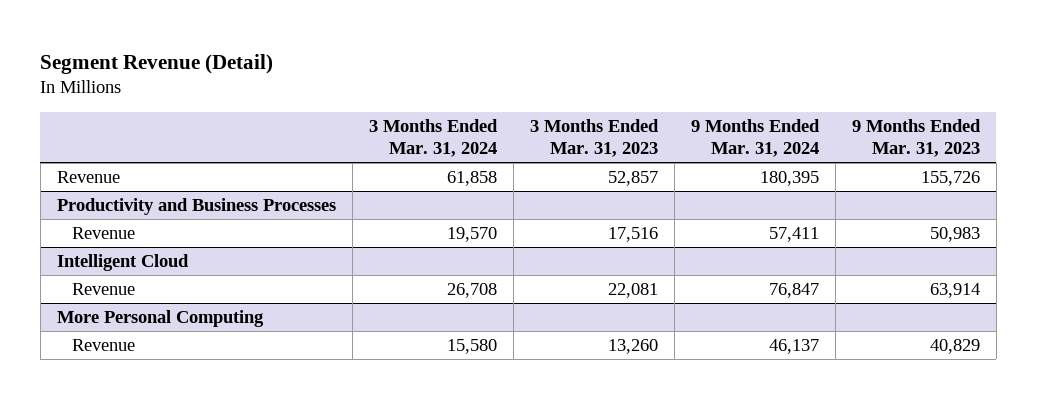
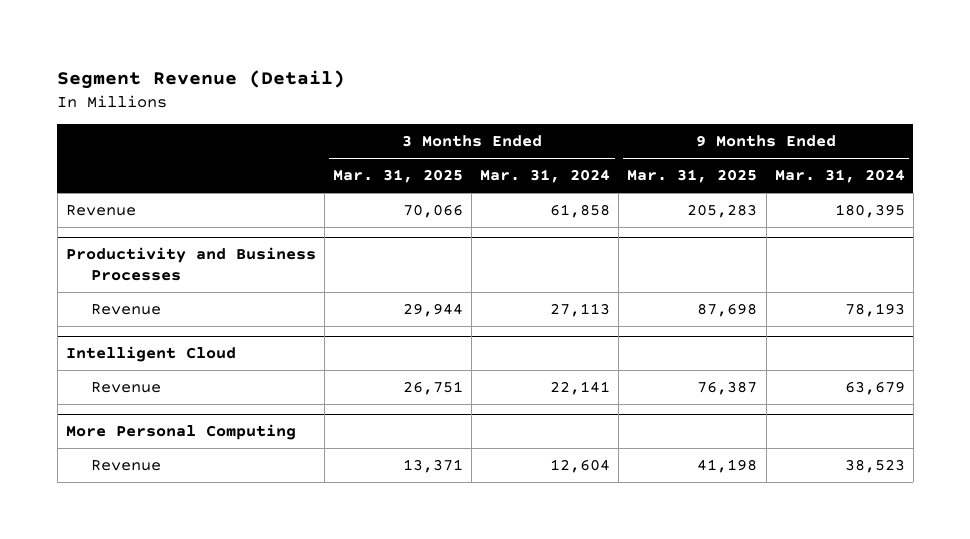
[529,118,659,157] 3 Months Ended Mar. 31, 2023 -> none
[851,118,981,157] 9 Months Ended Mar. 31, 2023 -> none
none -> [332,169,463,184] Mar. 31, 2025
none -> [627,169,758,184] Mar. 31, 2025
[446,227,497,243] 19,570 -> [550,303,611,318] 27,113
[768,227,819,243] 57,411 -> [844,303,905,318] 78,193
[446,283,497,299] 26,708 -> [550,381,611,396] 22,141
[768,283,819,299] 76,847 -> [844,381,905,396] 63,679
[446,339,497,355] 15,580 -> [550,459,611,474] 12,604
[768,339,819,355] 46,137 -> [844,459,905,474] 38,523

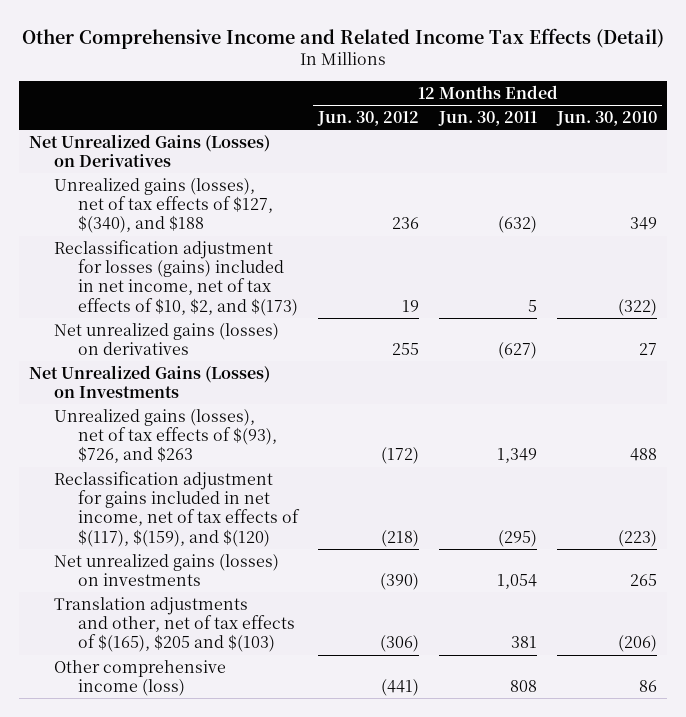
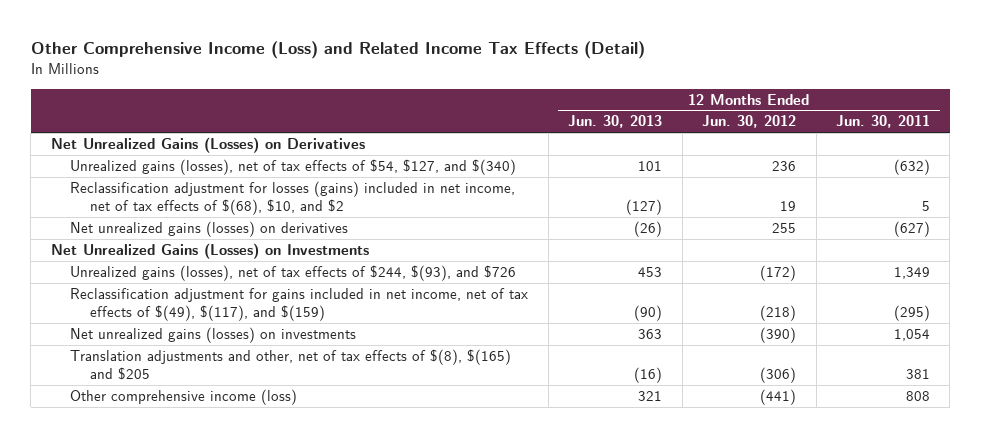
[22,27,665,49] Other Comprehensive Income and Related Income Tax Effects (Detail) -> [30,40,645,59] Other Comprehensive Income (Loss) and Related Income Tax Effects (Detail)
[556,110,658,126] Jun. 30, 2010 -> none
none -> [568,115,663,129] Jun. 30, 2013
[53,177,273,234] Unrealized gains (losses), net of tax effects of $127, $(340), and $188 -> [70,159,517,176] Unrealized gains (losses), net of tax effects of $54, $127, and $(340)
[53,239,298,316] Reclassification adjustment for losses (gains) included in net income, net of tax effects of $10, $2, and $(173) -> [70,181,516,216] Reclassification adjustment for losses (gains) included in net income, net of tax effects of $(68), $10, and $2
[53,408,277,464] Unrealized gains (losses), net of tax effects of $(93), $726, and $263 -> [70,265,517,282] Unrealized gains (losses), net of tax effects of $244, $(93), and $726
[53,470,300,547] Reclassification adjustment for gains included in net income, net of tax effects of $(117), $(159), and $(120) -> [70,288,529,322] Reclassification adjustment for gains included in net income, net of tax effects of $(49), $(117), and $(159)
[53,596,295,653] Translation adjustments and other, net of tax effects of $(165), $205 and $(103) -> [70,349,512,381] Translation adjustments and other, net of tax effects of $(8), $(165) and $205

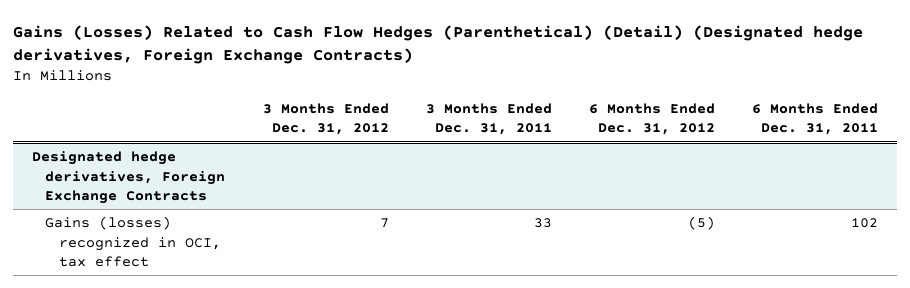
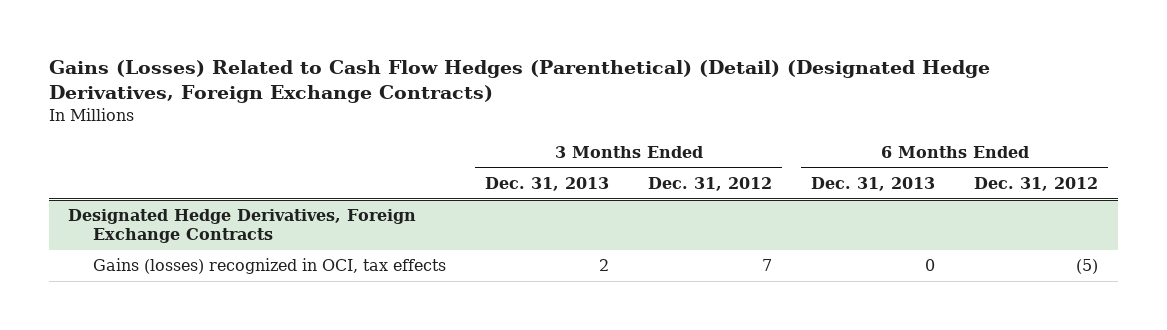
[13,24,864,64] Gains (Losses) Related to Cash Flow Hedges (Parenthetical) (Detail) (Designated hedge derivatives, Foreign Exchange Contracts) -> [48,59,990,103] Gains (Losses) Related to Cash Flow Hedges (Parenthetical) (Detail) (Designated Hedge Derivatives, Foreign Exchange Contracts)
[425,103,552,136] 3 Months Ended Dec. 31, 2011 -> none
[752,103,879,136] 6 Months Ended Dec. 31, 2011 -> none
none -> [484,177,609,192] Dec. 31, 2013
none -> [811,177,936,192] Dec. 31, 2013
[32,151,226,204] Designated hedge derivatives, Foreign Exchange Contracts -> [68,209,417,244] Designated Hedge Derivatives, Foreign Exchange Contracts
[45,216,221,267] Gains (losses) recognized in OCI, tax effect -> [92,258,446,275] Gains (losses) recognized in OCI, tax effects

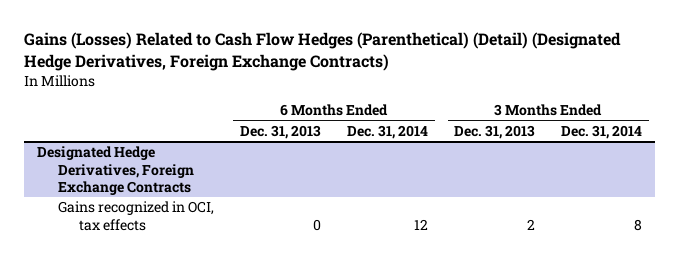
[648,177,773,192] Dec. 31, 2012 -> none
[974,177,1099,192] Dec. 31, 2012 -> none
none -> [347,124,429,139] Dec. 31, 2014
none -> [561,124,643,139] Dec. 31, 2014
[92,258,446,275] Gains (losses) recognized in OCI, tax effects -> [57,201,214,231] Gains recognized in OCI, tax effects

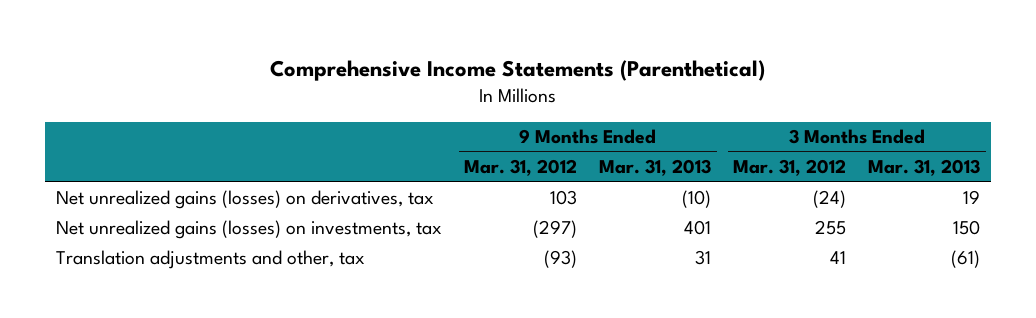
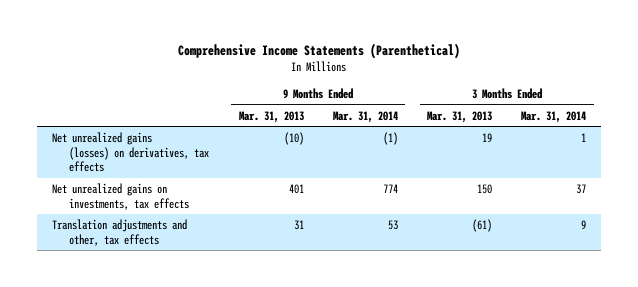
[464,159,578,177] Mar. 31, 2012 -> none
[733,159,847,177] Mar. 31, 2012 -> none
none -> [332,110,398,123] Mar. 31, 2014
none -> [521,110,587,123] Mar. 31, 2014
[55,190,434,210] Net unrealized gains (losses) on derivatives, tax -> [51,131,210,173] Net unrealized gains (losses) on derivatives, tax effects
[55,220,442,240] Net unrealized gains (losses) on investments, tax -> [51,182,190,210] Net unrealized gains on investments, tax effects
[55,250,365,270] Translation adjustments and other, tax -> [51,218,187,246] Translation adjustments and other, tax effects

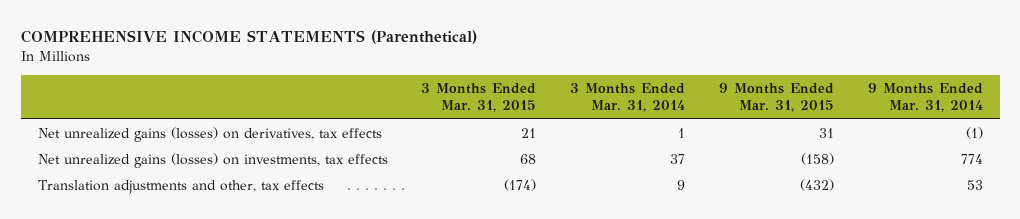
[178,43,461,60] Comprehensive Income Statements (Parenthetical) -> [20,30,477,45] COMPREHENSIVE INCOME STATEMENTS (Parenthetical)
[238,110,304,123] Mar. 31, 2013 -> none
[427,110,493,123] Mar. 31, 2013 -> none
none -> [421,82,537,113] 3 Months Ended Mar. 31, 2015
none -> [719,82,835,113] 9 Months Ended Mar. 31, 2015
[51,182,190,210] Net unrealized gains on investments, tax effects -> [37,152,388,168] Net unrealized gains (losses) on investments, tax effects

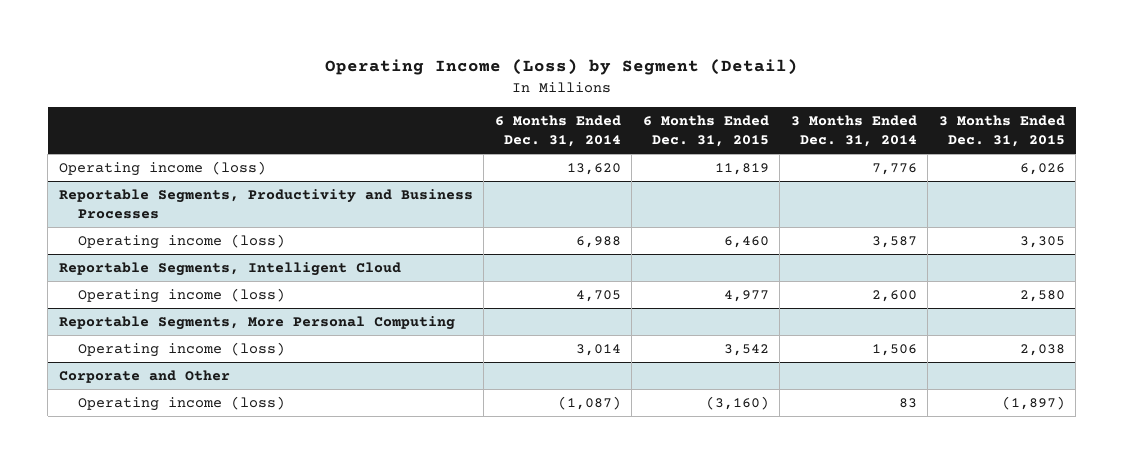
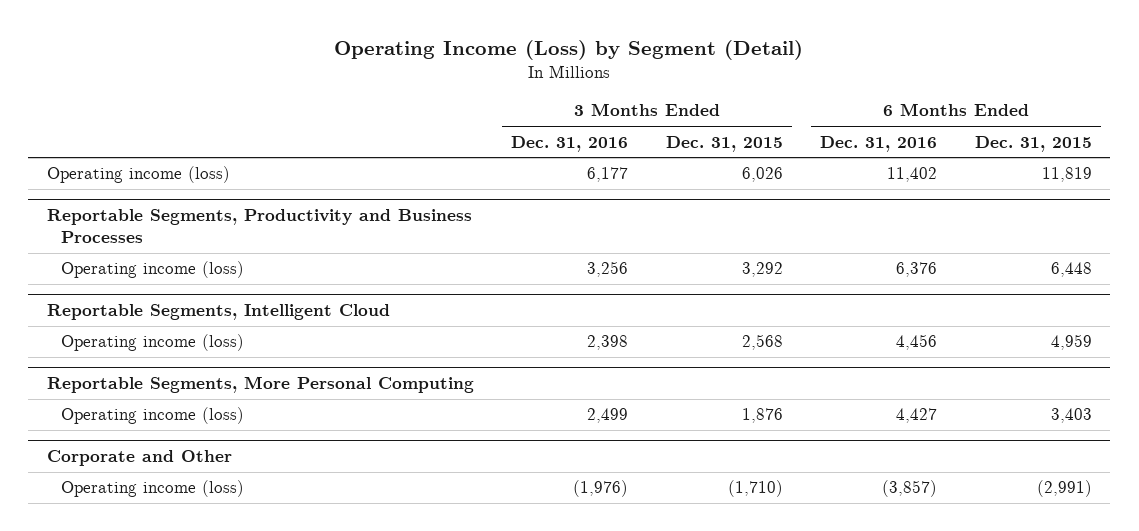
[494,114,621,148] 6 Months Ended Dec. 31, 2014 -> none
[790,114,917,148] 3 Months Ended Dec. 31, 2014 -> none
none -> [511,135,629,152] Dec. 31, 2016
none -> [820,135,938,152] Dec. 31, 2016
[723,235,769,248] 6,460 -> [1050,262,1092,278] 6,448
[1019,235,1065,248] 3,305 -> [741,262,783,278] 3,292
[723,289,769,302] 4,977 -> [1050,334,1092,351] 4,959
[1019,289,1065,302] 2,580 -> [741,334,783,351] 2,568
[723,343,769,356] 3,542 -> [1050,408,1092,424] 3,403
[1019,343,1065,356] 2,038 -> [741,408,783,424] 1,876
[705,395,769,410] (3,160) -> [1036,480,1092,498] (2,991)
[1001,395,1065,410] (1,897) -> [727,480,783,498] (1,710)

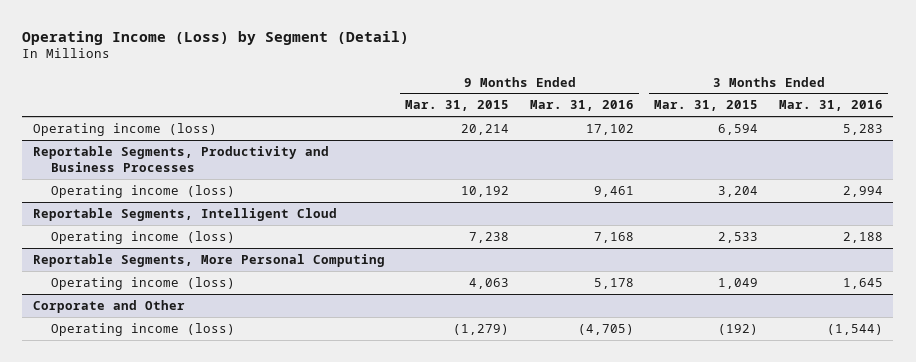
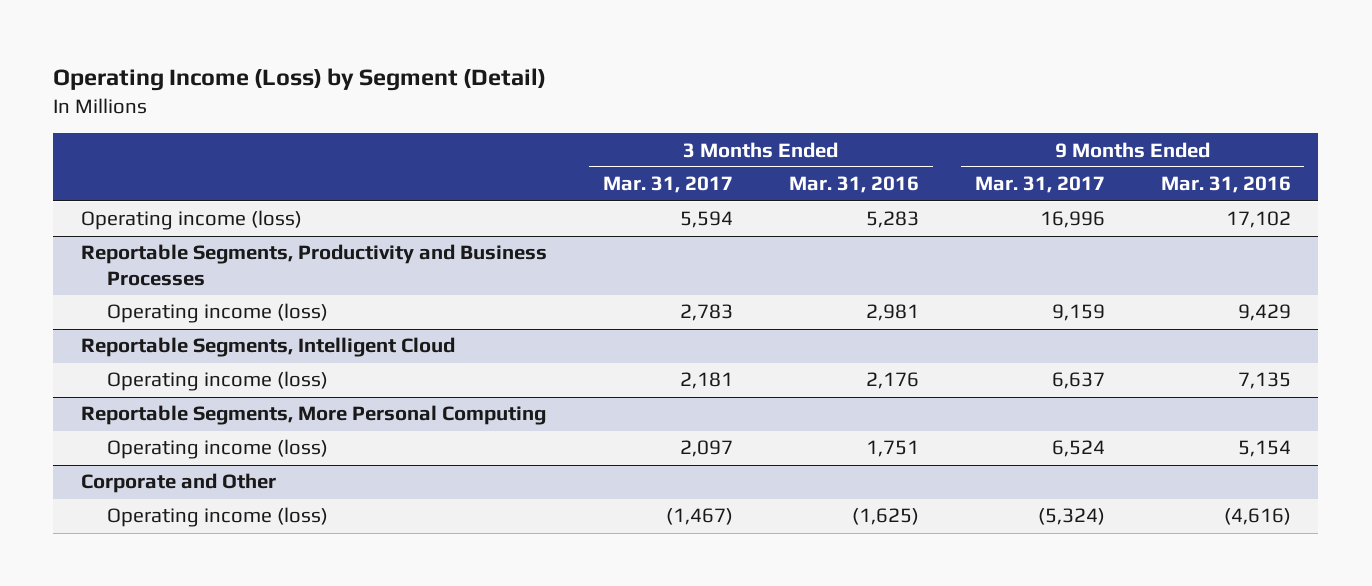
[405,100,510,112] Mar. 31, 2015 -> none
[654,100,759,112] Mar. 31, 2015 -> none
none -> [602,176,733,194] Mar. 31, 2017
none -> [974,176,1105,194] Mar. 31, 2017
[593,185,634,197] 9,461 -> [1237,304,1291,322] 9,429
[842,185,883,197] 2,994 -> [865,304,919,322] 2,981
[593,231,634,243] 7,168 -> [1237,372,1291,390] 7,135
[842,231,883,243] 2,188 -> [865,372,919,390] 2,176
[593,277,634,289] 5,178 -> [1237,440,1291,458] 5,154
[842,277,883,289] 1,645 -> [865,440,919,458] 1,751
[577,323,634,335] (4,705) -> [1223,508,1291,526] (4,616)
[826,323,883,335] (1,544) -> [851,508,919,526] (1,625)

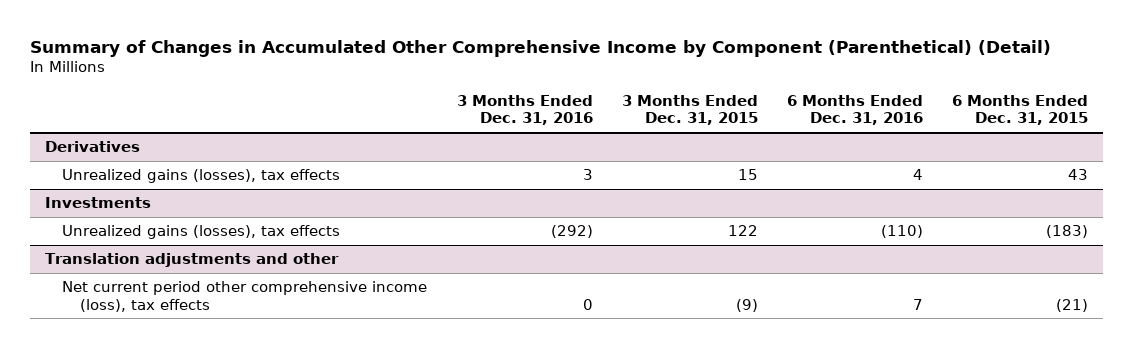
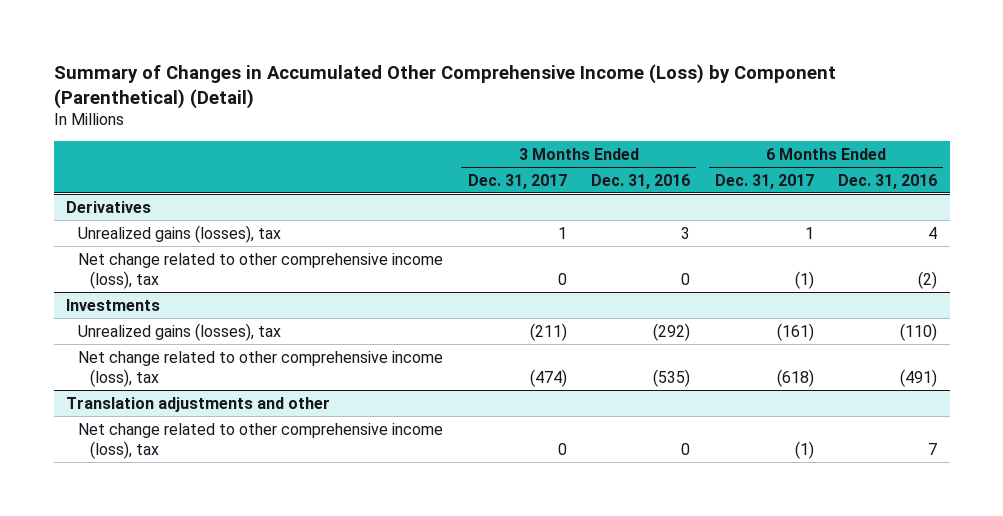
[30,39,1052,57] Summary of Changes in Accumulated Other Comprehensive Income by Component (Parenthetical) (Detail) -> [53,63,836,109] Summary of Changes in Accumulated Other Comprehensive Income (Loss) by Component (Parenthetical) (Detail)
[621,94,758,126] 3 Months Ended Dec. 31, 2015 -> none
[951,94,1088,126] 6 Months Ended Dec. 31, 2015 -> none
none -> [467,173,567,189] Dec. 31, 2017
none -> [714,173,814,189] Dec. 31, 2017
[62,169,341,184] Unrealized gains (losses), tax effects -> [78,224,282,243] Unrealized gains (losses), tax
none -> [78,252,444,290] Net change related to other comprehensive income (loss), tax
[62,225,341,240] Unrealized gains (losses), tax effects -> [78,322,282,341] Unrealized gains (losses), tax
none -> [78,350,444,388] Net change related to other comprehensive income (loss), tax
[62,281,428,312] Net current period other comprehensive income (loss), tax effects -> [78,422,444,460] Net change related to other comprehensive income (loss), tax

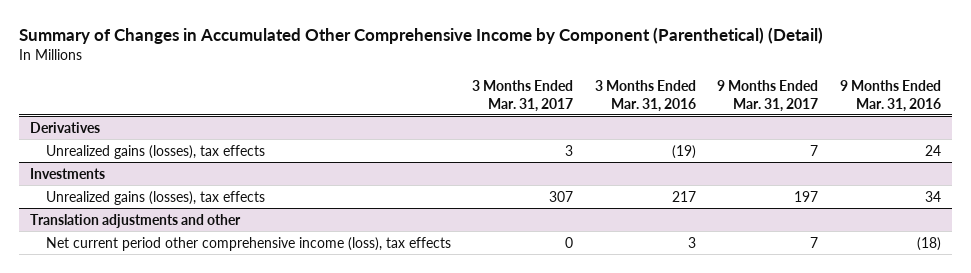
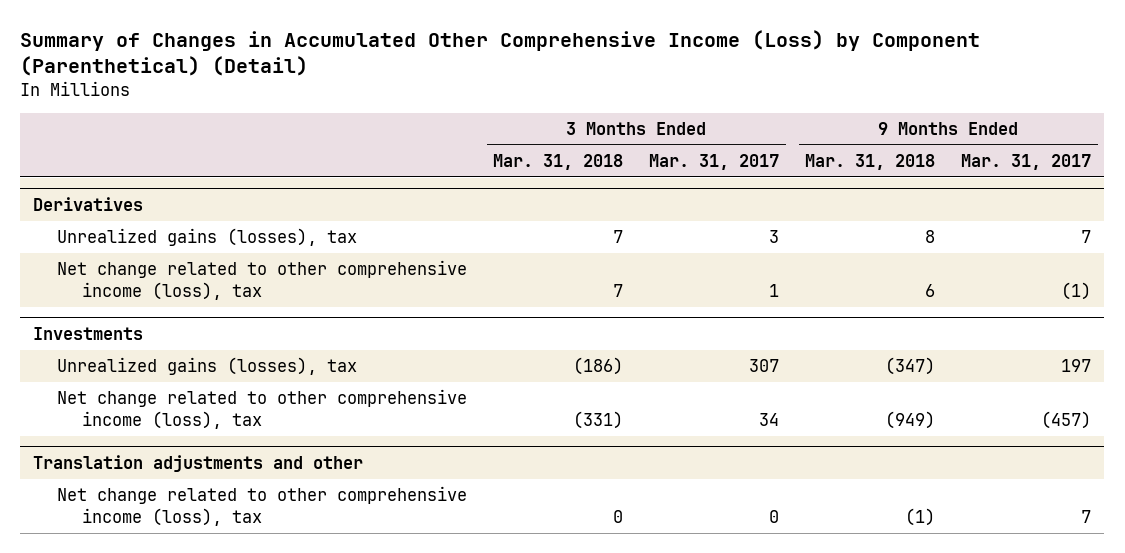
[18,26,823,44] Summary of Changes in Accumulated Other Comprehensive Income by Component (Parenthetical) (Detail) -> [20,29,981,76] Summary of Changes in Accumulated Other Comprehensive Income (Loss) by Component (Parenthetical) (Detail)
[594,79,696,112] 3 Months Ended Mar. 31, 2016 -> none
[839,79,941,112] 9 Months Ended Mar. 31, 2016 -> none
none -> [493,154,624,171] Mar. 31, 2018
none -> [805,154,936,171] Mar. 31, 2018
[45,144,265,159] Unrealized gains (losses), tax effects -> [57,228,358,247] Unrealized gains (losses), tax
none -> [57,260,468,301] Net change related to other comprehensive income (loss), tax
[45,190,265,205] Unrealized gains (losses), tax effects -> [57,357,358,376] Unrealized gains (losses), tax
none -> [57,389,468,430] Net change related to other comprehensive income (loss), tax
[45,236,451,251] Net current period other comprehensive income (loss), tax effects -> [57,486,468,527] Net change related to other comprehensive income (loss), tax

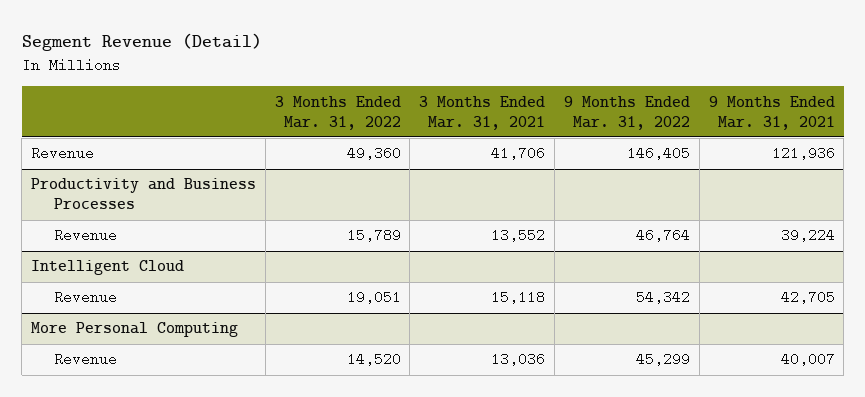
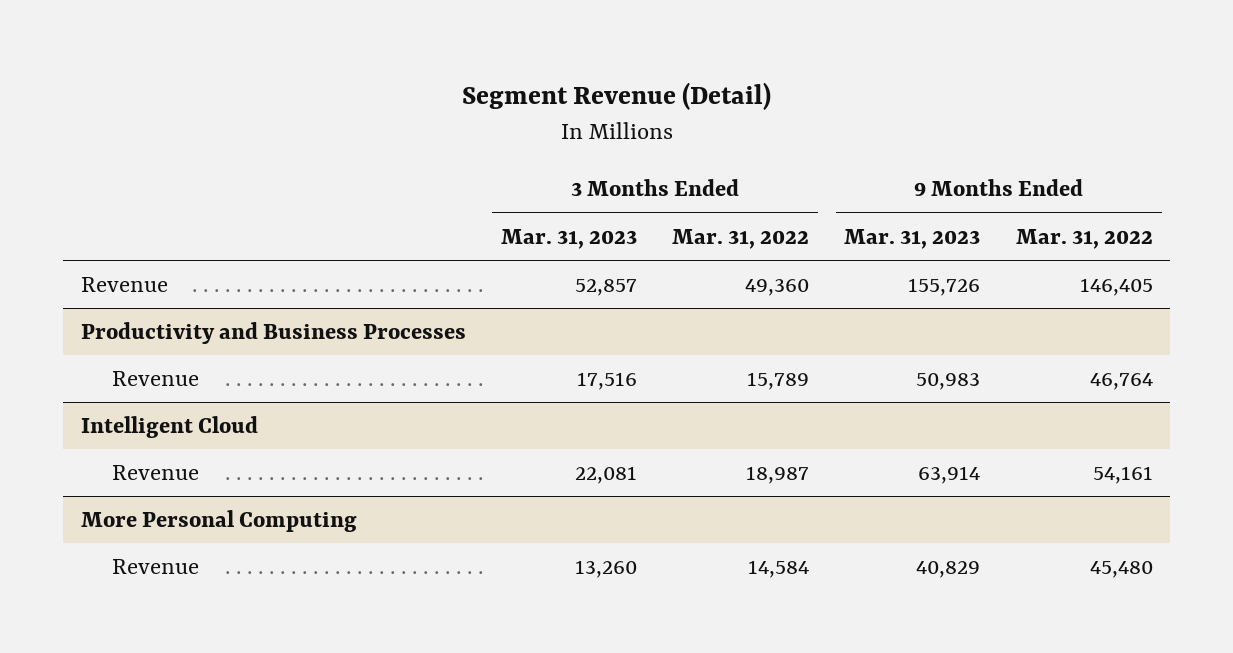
[419,95,546,130] 3 Months Ended Mar. 31, 2021 -> none
[708,95,835,130] 9 Months Ended Mar. 31, 2021 -> none
none -> [500,228,637,249] Mar. 31, 2023
none -> [844,228,981,249] Mar. 31, 2023
[346,290,401,305] 19,051 -> [746,466,810,485] 18,987
[635,290,690,305] 54,342 -> [1092,466,1153,485] 54,161
[346,352,401,367] 14,520 -> [748,560,810,579] 14,584
[635,352,690,367] 45,299 -> [1089,561,1153,579] 45,480

